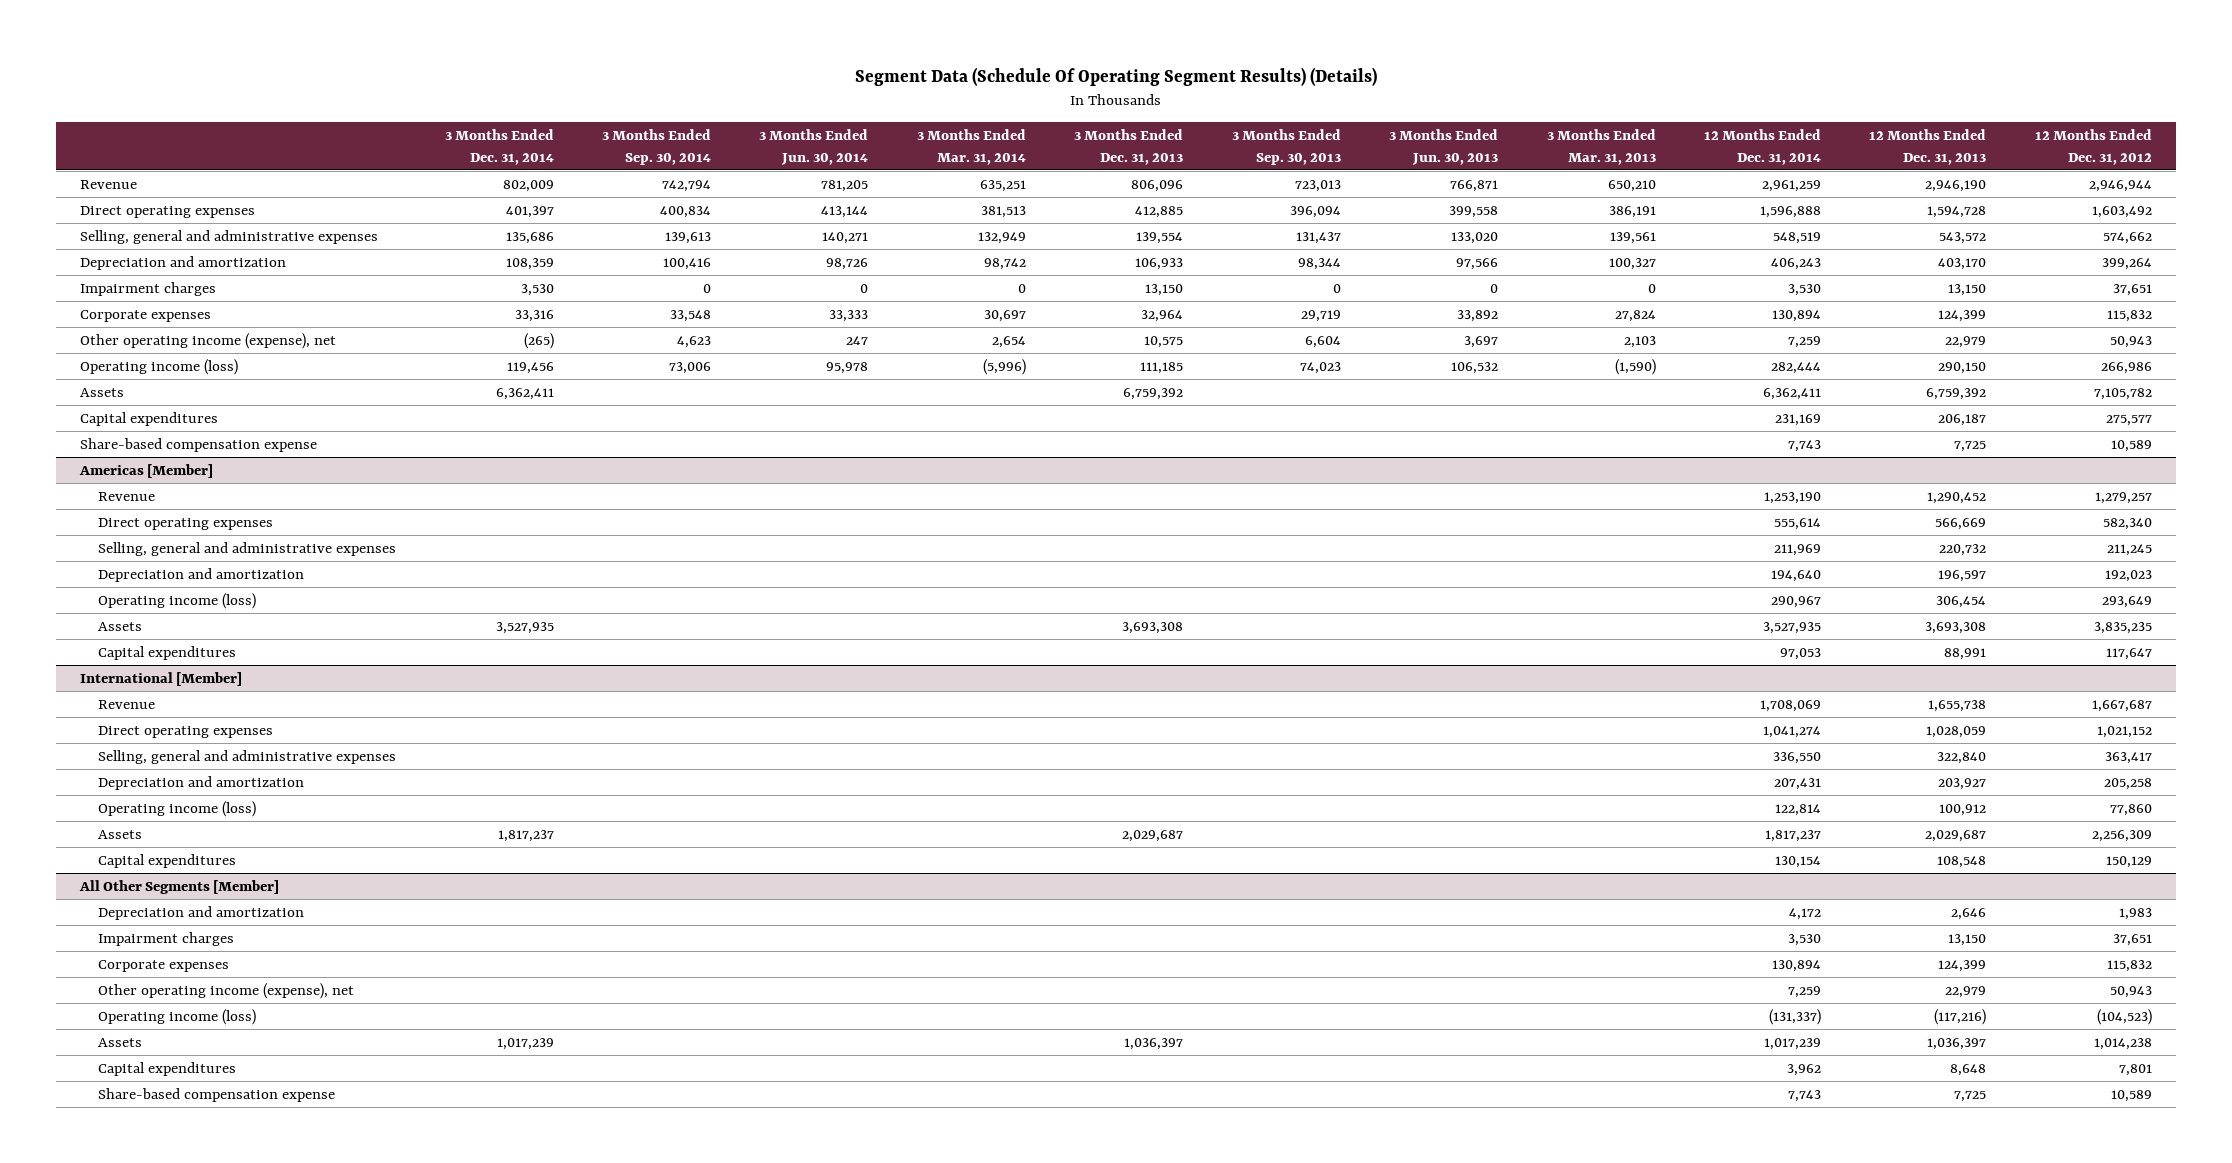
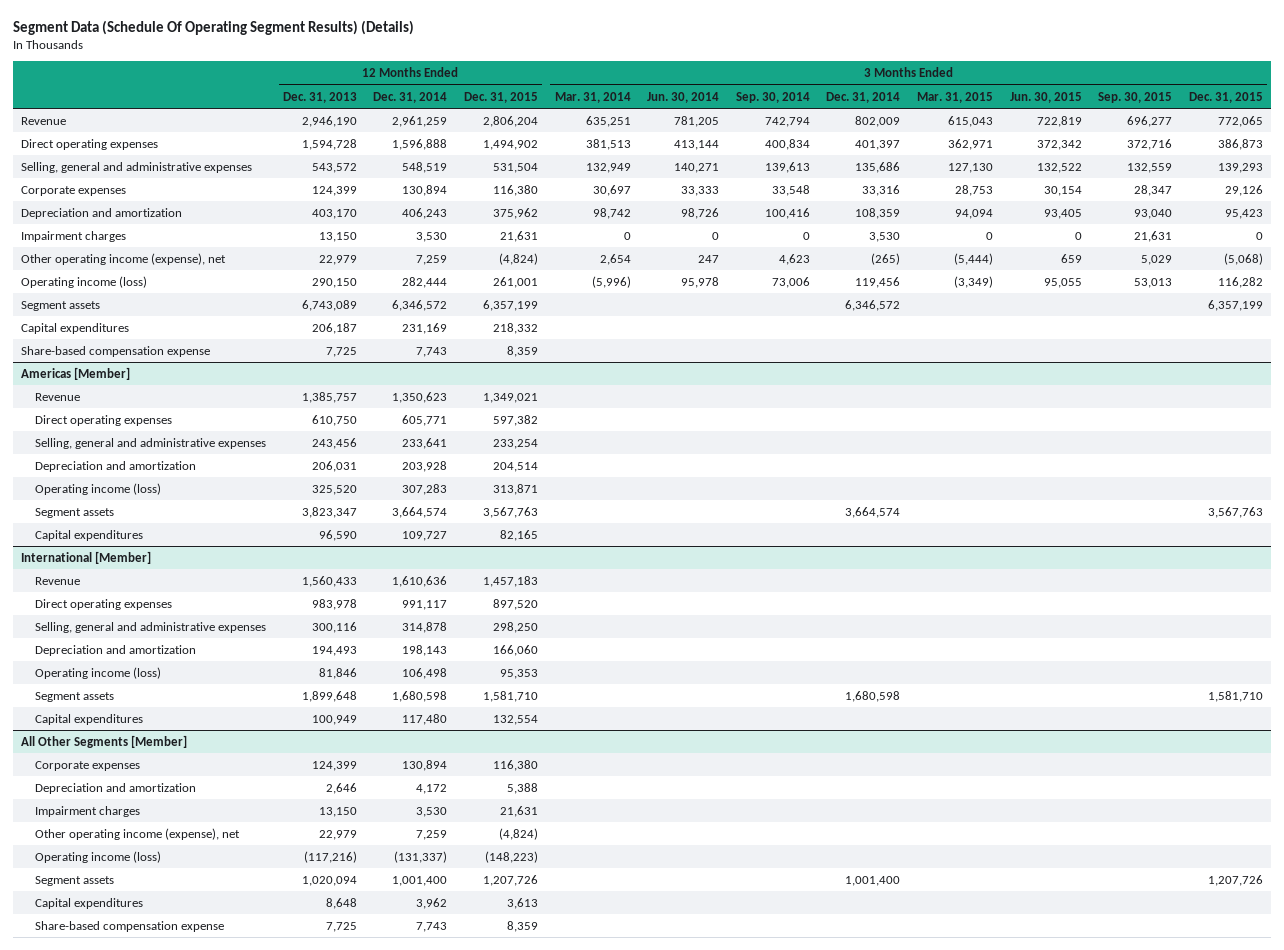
[1074,129,1184,165] 3 Months Ended Dec. 31, 2013 -> none
[1231,129,1341,165] 3 Months Ended Sep. 30, 2013 -> none
[1389,129,1499,165] 3 Months Ended Jun. 30, 2013 -> none
[1546,129,1656,165] 3 Months Ended Mar. 31, 2013 -> none
[2034,129,2152,165] 12 Months Ended Dec. 31, 2012 -> none
none -> [464,91,539,103] Dec. 31, 2015
none -> [916,91,993,103] Mar. 31, 2015
none -> [1009,91,1082,103] Jun. 30, 2015
none -> [1098,91,1173,103] Sep. 30, 2015
none -> [1188,91,1263,103] Dec. 31, 2015
[79,310,211,323] Corporate expenses -> [20,185,126,196] Corporate expenses
[79,388,124,398] Assets -> [20,300,100,311] Segment assets
[495,388,554,401] 6,362,411 -> [845,299,901,311] 6,346,572
[1763,388,1822,401] 6,362,411 -> [392,299,448,311] 6,346,572
[1926,388,1987,401] 6,759,392 -> [301,299,357,311] 6,743,089
[1764,492,1822,505] 1,253,190 -> [392,391,448,403] 1,350,623
[1927,492,1987,505] 1,290,452 -> [301,391,357,403] 1,385,757
[1774,518,1822,531] 555,614 -> [402,414,448,426] 605,771
[1935,518,1987,531] 566,669 -> [311,414,357,426] 610,750
[1774,544,1822,557] 211,969 -> [402,437,448,449] 233,641
[1939,544,1987,557] 220,732 -> [311,437,357,449] 243,456
[1771,570,1822,583] 194,640 -> [402,460,448,472] 203,928
[1938,570,1987,583] 196,597 -> [311,460,357,472] 206,031
[1771,596,1822,609] 290,967 -> [402,483,448,495] 307,283
[1936,596,1987,609] 306,454 -> [311,484,357,495] 325,520
[98,622,143,632] Assets -> [35,507,115,518] Segment assets
[495,622,554,635] 3,527,935 -> [845,506,901,518] 3,664,574
[1763,622,1822,635] 3,527,935 -> [392,506,448,518] 3,664,574
[1925,622,1987,635] 3,693,308 -> [301,506,357,518] 3,823,347
[1780,648,1822,661] 97,053 -> [402,530,448,541] 109,727
[1944,648,1987,661] 88,991 -> [318,529,357,541] 96,590
[1760,700,1822,713] 1,708,069 -> [392,575,448,587] 1,610,636
[1928,700,1987,713] 1,655,738 -> [301,575,357,587] 1,560,433
[1763,726,1822,739] 1,041,274 -> [402,599,448,610] 991,117
[1926,726,1987,739] 1,028,059 -> [311,598,357,610] 983,978
[1773,752,1822,765] 336,550 -> [402,621,448,633] 314,878
[1937,752,1987,765] 322,840 -> [311,621,357,633] 300,116
[1774,778,1822,791] 207,431 -> [402,644,448,656] 198,143
[1938,778,1987,791] 203,927 -> [311,645,357,656] 194,493
[1775,804,1822,817] 122,814 -> [402,667,448,679] 106,498
[1939,804,1987,817] 100,912 -> [318,667,357,679] 81,846
[98,830,143,840] Assets -> [35,691,115,702] Segment assets
[497,830,554,843] 1,817,237 -> [845,690,901,702] 1,680,598
[1765,830,1822,843] 1,817,237 -> [392,690,448,702] 1,680,598
[1925,830,1987,843] 2,029,687 -> [301,690,357,702] 1,899,648
[1775,856,1822,869] 130,154 -> [402,713,448,725] 117,480
[1937,856,1987,869] 108,548 -> [311,714,357,725] 100,949
[98,960,230,973] Corporate expenses -> [35,760,141,771] Corporate expenses
[98,1038,143,1048] Assets -> [35,875,115,886] Segment assets
[496,1038,554,1051] 1,017,239 -> [845,875,901,886] 1,001,400
[1764,1038,1822,1051] 1,017,239 -> [392,875,448,886] 1,001,400
[1927,1038,1987,1051] 1,036,397 -> [301,875,357,886] 1,020,094

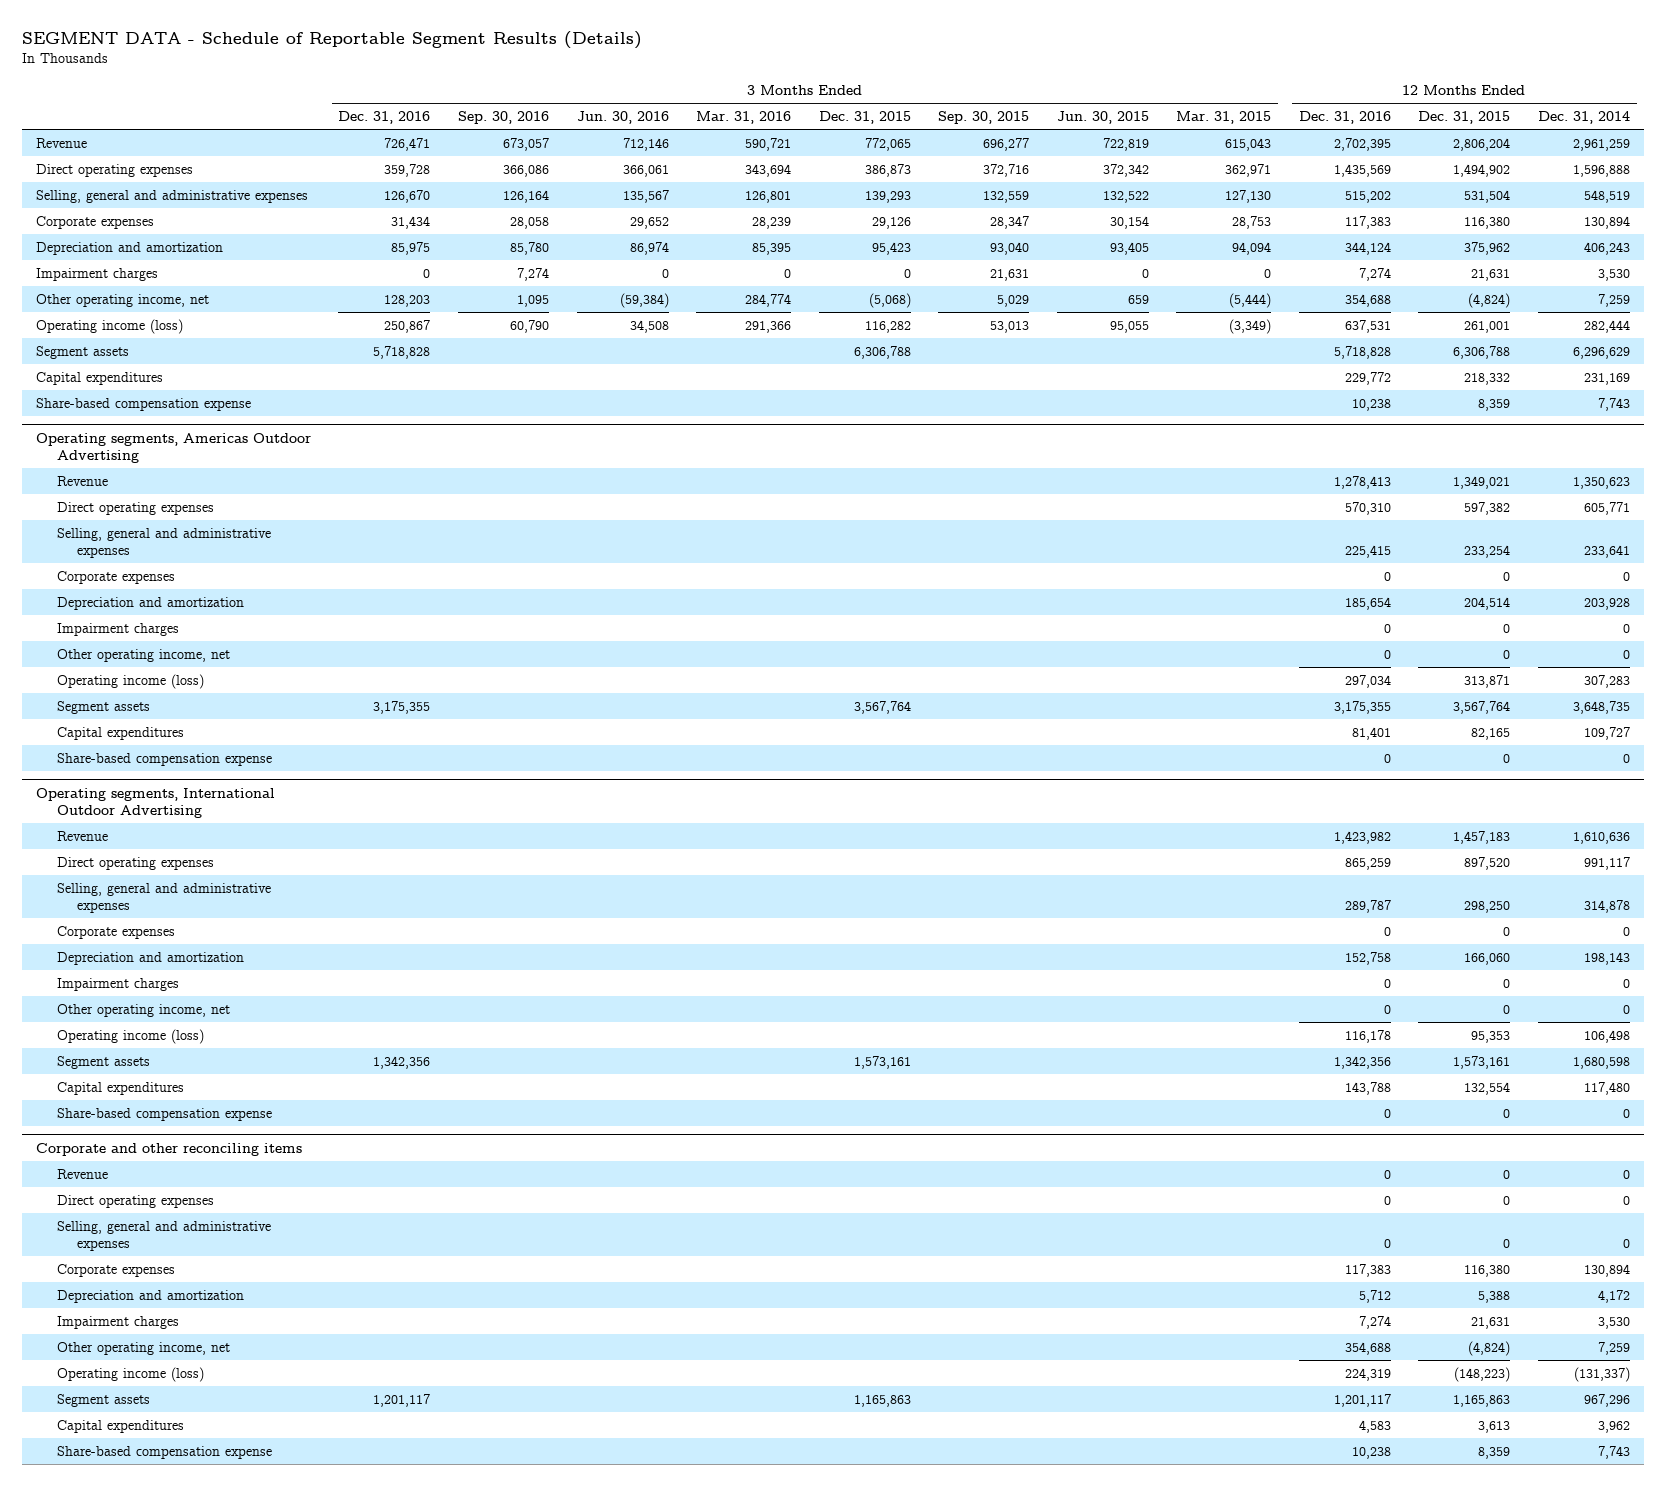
[12,20,414,36] Segment Data (Schedule Of Operating Segment Results) (Details) -> [22,31,643,50] SEGMENT DATA - Schedule of Reportable Segment Results (Details)
[282,91,357,103] Dec. 31, 2013 -> none
[554,91,631,103] Mar. 31, 2014 -> none
[647,91,720,103] Jun. 30, 2014 -> none
[735,91,810,103] Sep. 30, 2014 -> none
[826,91,901,103] Dec. 31, 2014 -> none
none -> [338,111,431,125] Dec. 31, 2016
none -> [457,111,549,125] Sep. 30, 2016
none -> [576,111,669,125] Jun. 30, 2016
none -> [696,111,792,125] Mar. 31, 2016
none -> [1298,111,1391,125] Dec. 31, 2016
[20,252,226,265] Other operating income (expense), net -> [35,293,209,307] Other operating income, net
[392,299,448,311] 6,346,572 -> [1572,346,1630,359] 6,296,629
[483,299,539,311] 6,357,199 -> [1453,345,1511,359] 6,306,788
[1207,299,1263,311] 6,357,199 -> [853,345,911,359] 6,306,788
[20,366,130,380] Americas [Member] -> none
none -> [35,432,311,464] Operating segments, Americas Outdoor Advertising
none -> [56,570,175,584] Corporate expenses
none -> [56,622,179,636] Impairment charges
none -> [56,648,230,662] Other operating income, net
[392,506,448,518] 3,664,574 -> [1572,700,1630,714] 3,648,735
[483,506,539,518] 3,567,763 -> [1453,700,1511,714] 3,567,764
[1207,506,1263,518] 3,567,763 -> [853,700,911,714] 3,567,764
[20,550,151,564] International [Member] -> none
none -> [56,752,272,766] Share-based compensation expense
none -> [35,787,275,819] Operating segments, International Outdoor Advertising
none -> [56,925,175,939] Corporate expenses
none -> [56,977,179,991] Impairment charges
none -> [56,1003,230,1017] Other operating income, net
[483,690,539,702] 1,581,710 -> [1453,1055,1511,1069] 1,573,161
[1207,690,1263,702] 1,581,710 -> [853,1055,911,1069] 1,573,161
[20,734,187,748] All Other Segments [Member] -> none
none -> [56,1107,272,1121] Share-based compensation expense
none -> [35,1142,302,1156] Corporate and other reconciling items
none -> [56,1168,108,1179] Revenue
none -> [56,1194,214,1208] Direct operating expenses
none -> [56,1220,271,1252] Selling, general and administrative expenses
[35,827,241,840] Other operating income (expense), net -> [56,1341,230,1355] Other operating income, net
[392,875,448,886] 1,001,400 -> [1583,1393,1630,1407] 967,296
[483,874,539,886] 1,207,726 -> [1453,1394,1511,1407] 1,165,863
[1207,874,1263,886] 1,207,726 -> [853,1394,911,1407] 1,165,863

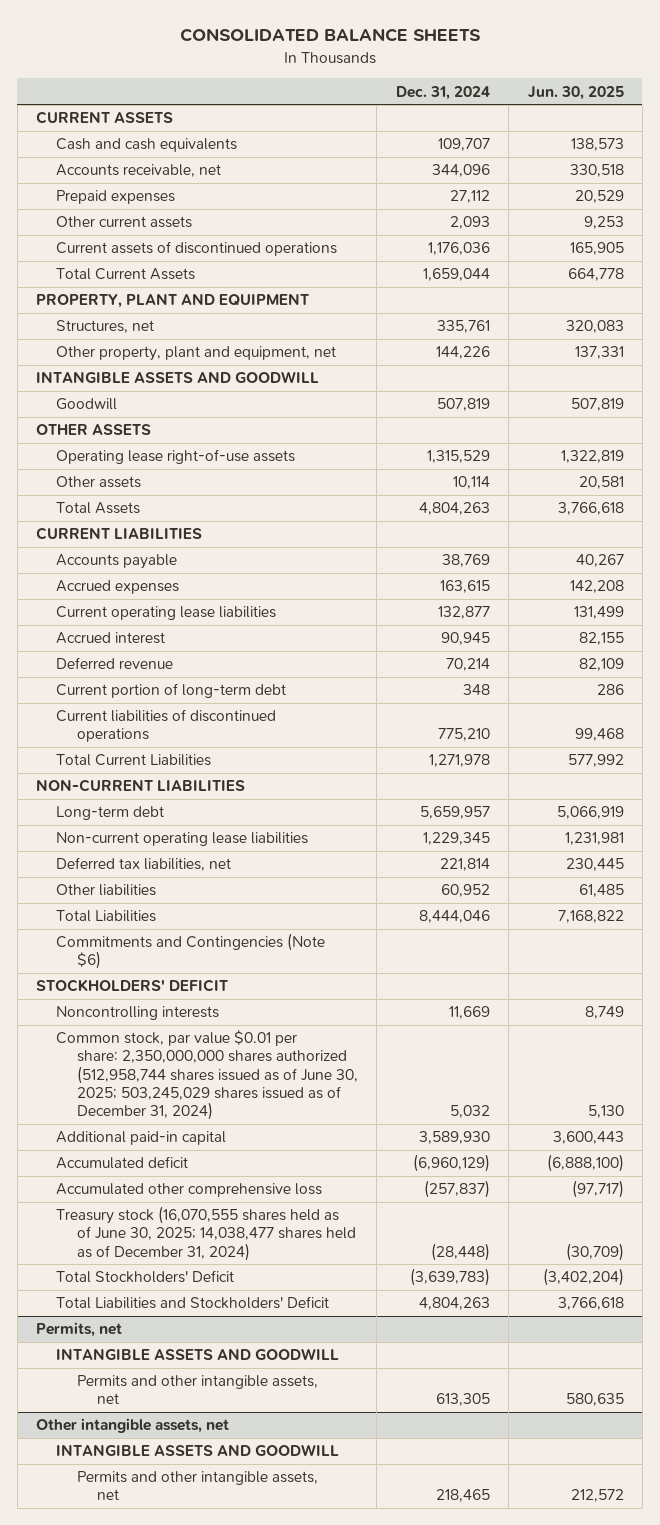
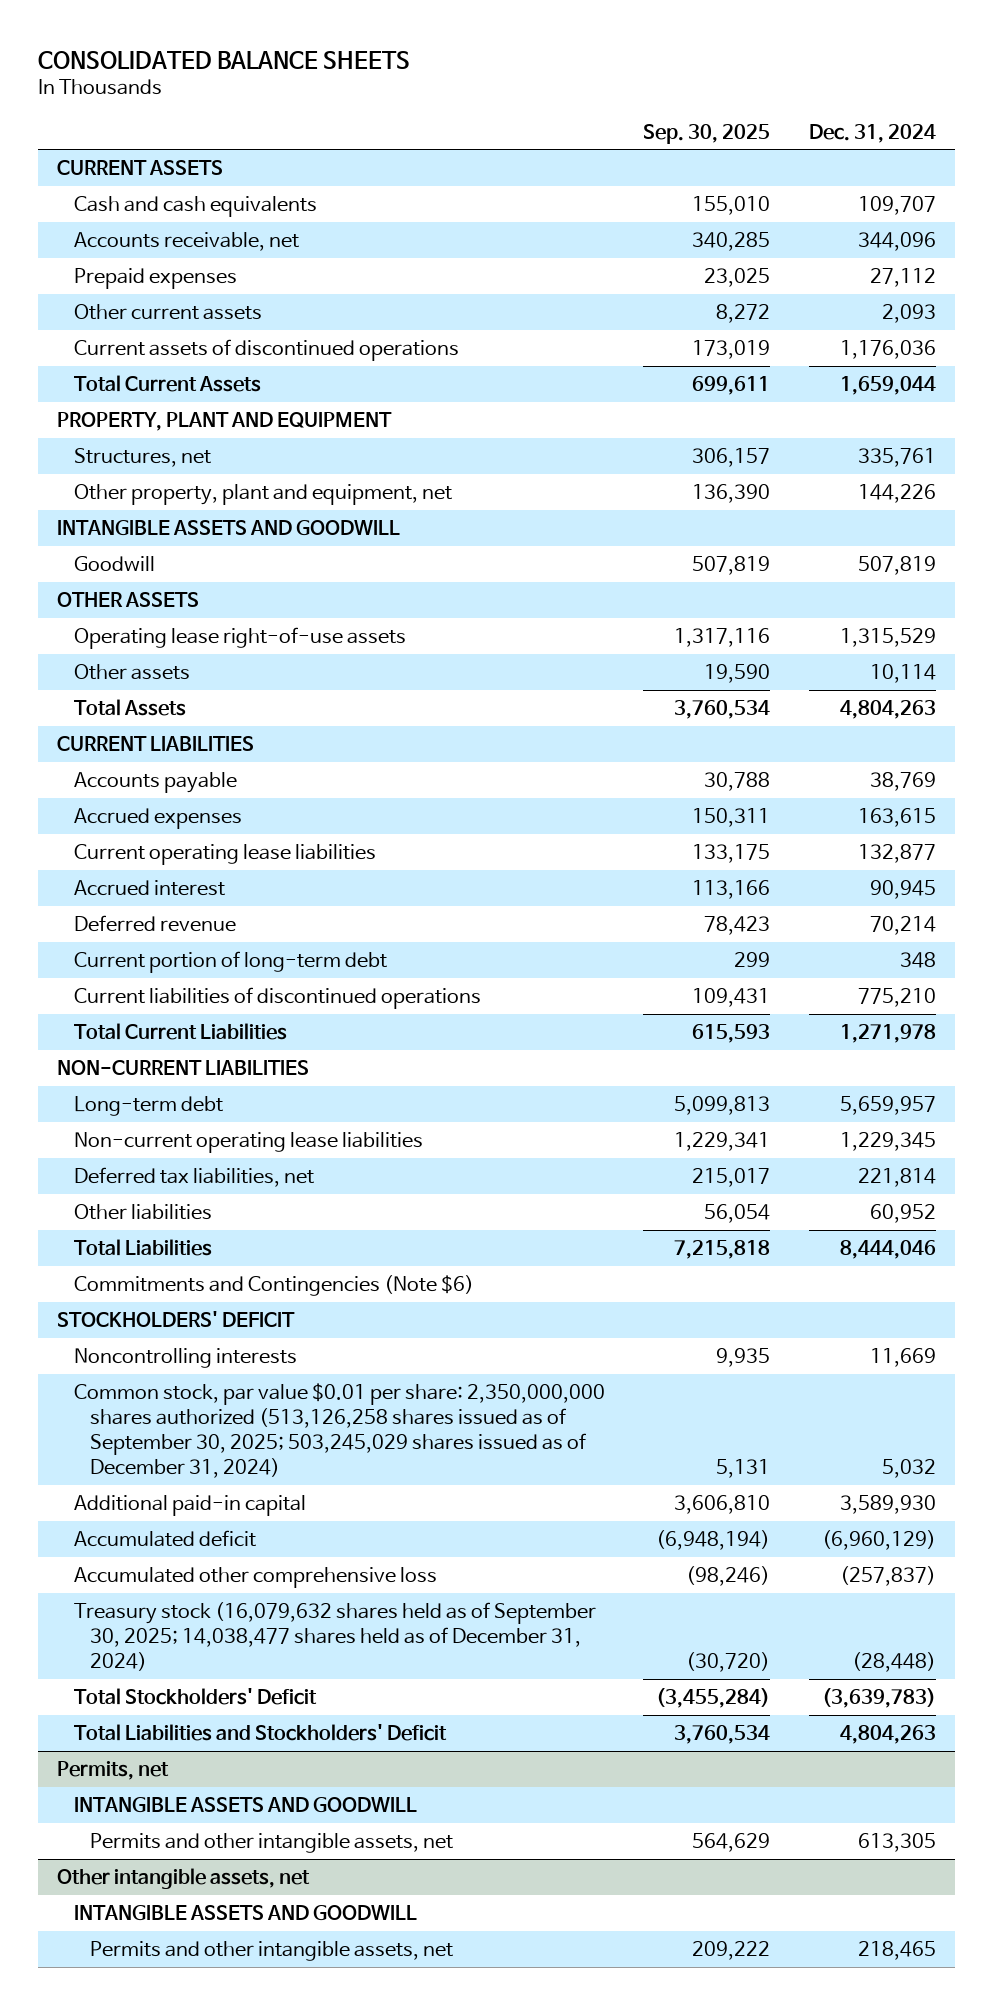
[527,85,624,100] Jun. 30, 2025 -> none
none -> [643,123,771,144] Sep. 30, 2025
[56,1030,358,1120] Common stock, par value $0.01 per share: 2,350,000,000 shares authorized (512,958,744 shares issued as of June 30, 2025; 503,245,029 shares issued as of December 31, 2024) -> [73,1382,605,1479] Common stock, par value $0.01 per share: 2,350,000,000 shares authorized (513,126,258 shares issued as of September 30, 2025; 503,245,029 shares issued as of December 31, 2024)
[56,1206,356,1261] Treasury stock (16,070,555 shares held as of June 30, 2025; 14,038,477 shares held as of December 31, 2024) -> [73,1601,596,1671] Treasury stock (16,079,632 shares held as of September 30, 2025; 14,038,477 shares held as of December 31, 2024)

